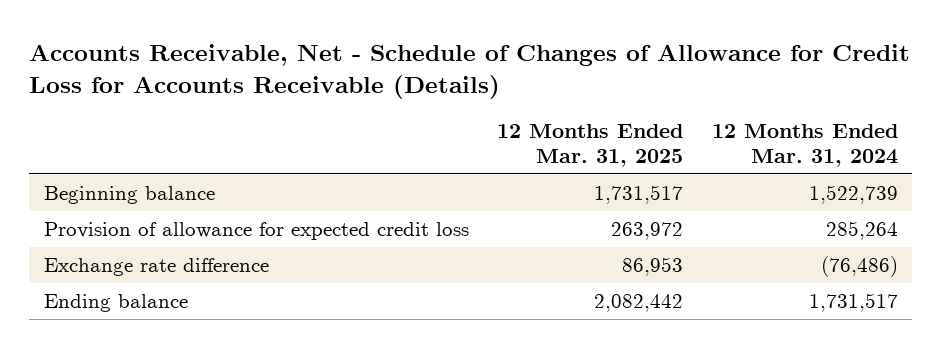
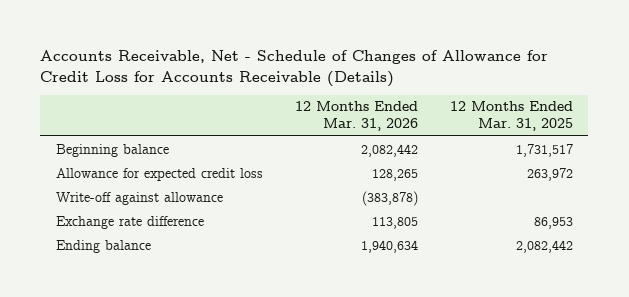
[711,124,898,167] 12 Months Ended Mar. 31, 2024 -> none
none -> [294,101,418,132] 12 Months Ended Mar. 31, 2026
[43,222,469,241] Provision of allowance for expected credit loss -> [56,167,264,181] Allowance for expected credit loss
none -> [56,191,224,205] Write-off against allowance

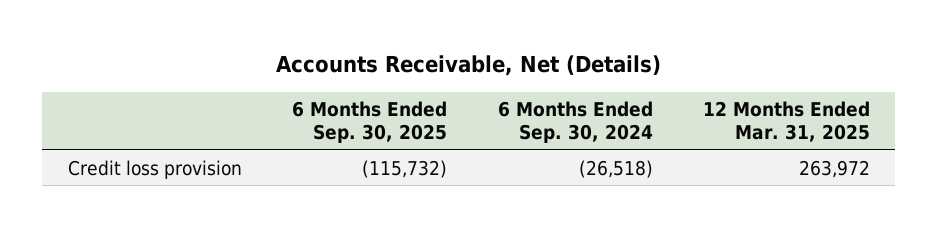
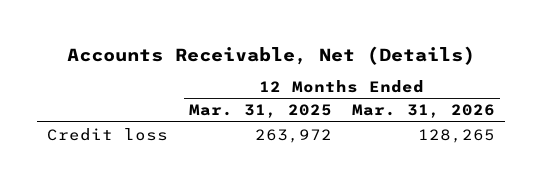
[292,101,448,143] 6 Months Ended Sep. 30, 2025 -> none
[497,101,653,143] 6 Months Ended Sep. 30, 2024 -> none
none -> [352,104,496,119] Mar. 31, 2026
[67,159,242,179] Credit loss provision -> [47,127,169,141] Credit loss

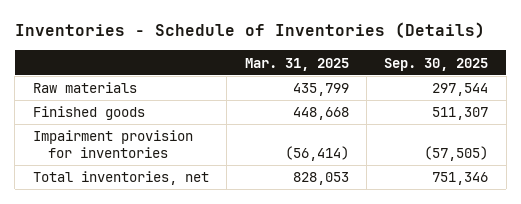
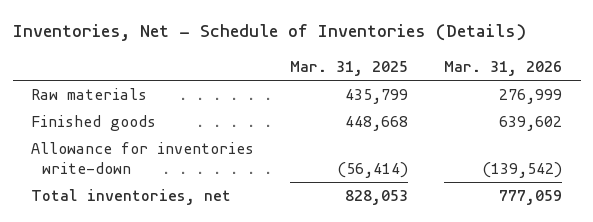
[14,22,485,39] Inventories - Schedule of Inventories (Details) -> [12,24,526,42] Inventories, Net - Schedule of Inventories (Details)
[384,57,489,71] Sep. 30, 2025 -> none
none -> [444,61,563,77] Mar. 31, 2026
[32,130,193,158] Impairment provision for inventories -> [30,141,254,174] Allowance for inventories write-down

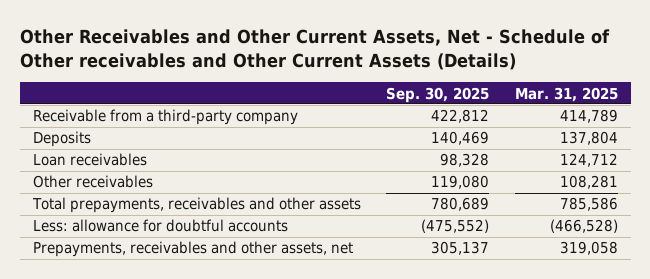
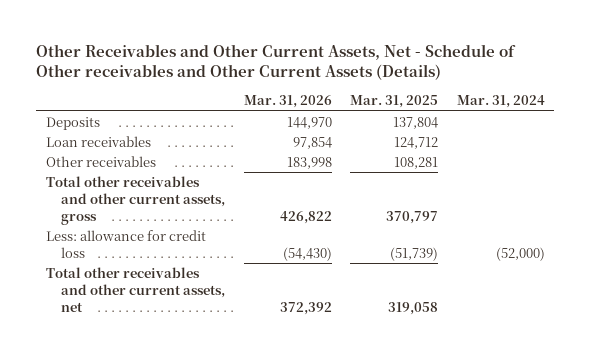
[386,86,490,103] Sep. 30, 2025 -> none
none -> [243,95,332,109] Mar. 31, 2026
none -> [456,95,545,109] Mar. 31, 2024
[32,109,298,126] Receivable from a third-party company -> none
[31,197,361,214] Total prepayments, receivables and other assets -> [45,175,225,226] Total other receivables and other current assets, gross
[559,197,618,212] 785,586 -> [386,211,439,225] 370,797
[32,219,288,233] Less: allowance for doubtful accounts -> [45,229,206,259] Less: allowance for credit loss
[549,219,618,234] (466,528) -> [390,247,439,262] (51,739)
[32,241,353,258] Prepayments, receivables and other assets, net -> [45,266,225,313] Total other receivables and other current assets, net

